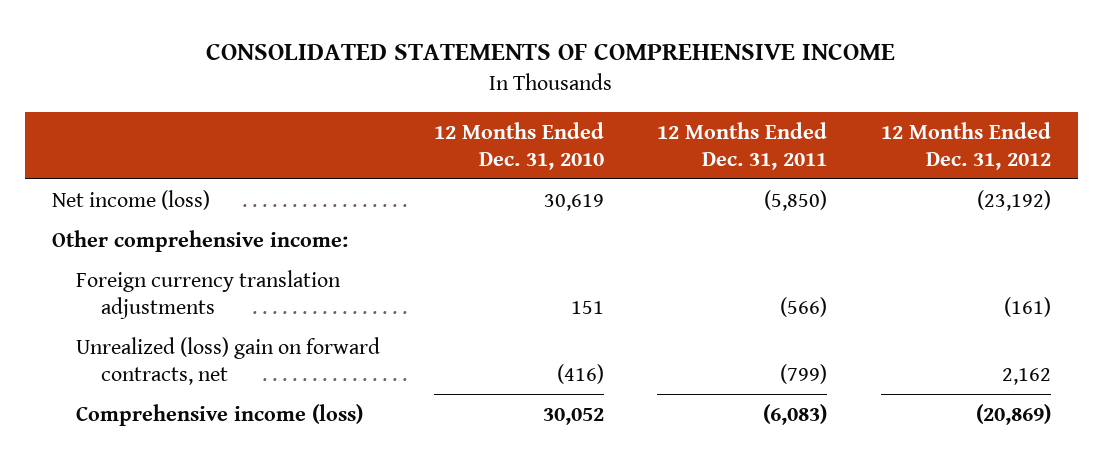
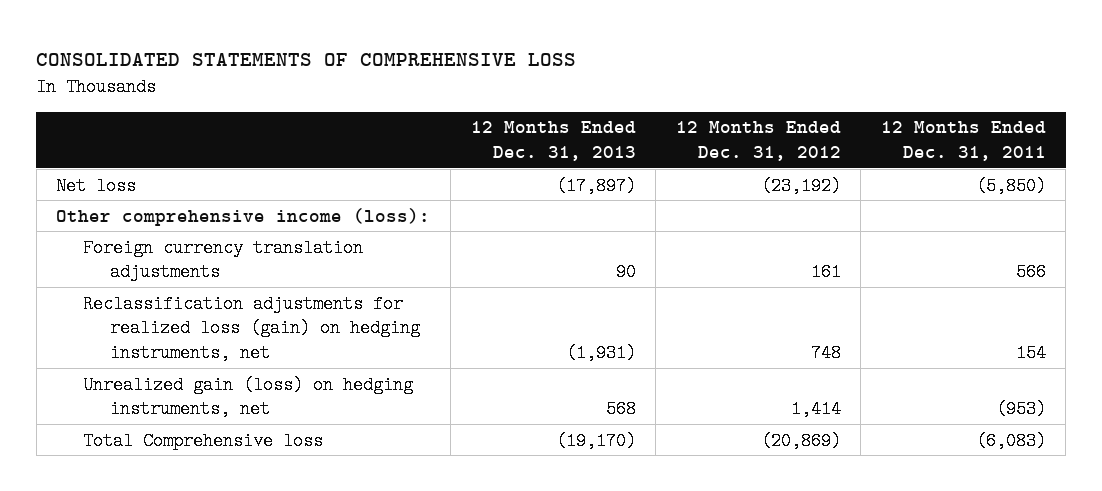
[206,42,896,60] CONSOLIDATED STATEMENTS OF COMPREHENSIVE INCOME -> [36,53,577,67] CONSOLIDATED STATEMENTS OF COMPREHENSIVE LOSS
[433,121,604,170] 12 Months Ended Dec. 31, 2010 -> none
none -> [470,121,636,161] 12 Months Ended Dec. 31, 2013
[51,189,210,210] Net income (loss) -> [56,176,137,195] Net loss
[51,229,348,252] Other comprehensive income: -> [56,207,431,226] Other comprehensive income (loss):
[780,296,828,317] (566) -> [1015,263,1046,282] 566
[1003,296,1051,317] (161) -> [810,263,841,282] 161
none -> [83,294,421,362] Reclassification adjustments for realized loss (gain) on hedging instruments, net
[76,336,381,385] Unrealized (loss) gain on forward contracts, net -> [83,375,414,419] Unrealized gain (loss) on hedging instruments, net
[780,363,828,384] (799) -> [995,400,1046,419] (953)
[1001,367,1051,385] 2,162 -> [790,400,841,419] 1,414
[76,403,364,426] Comprehensive income (loss) -> [83,431,324,450] Total Comprehensive loss

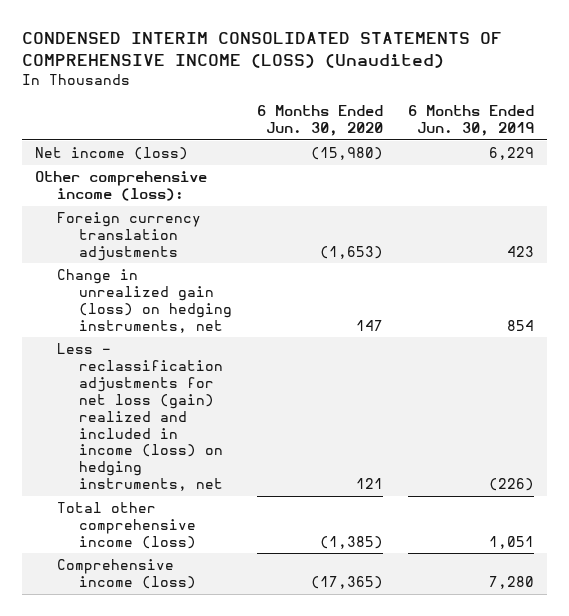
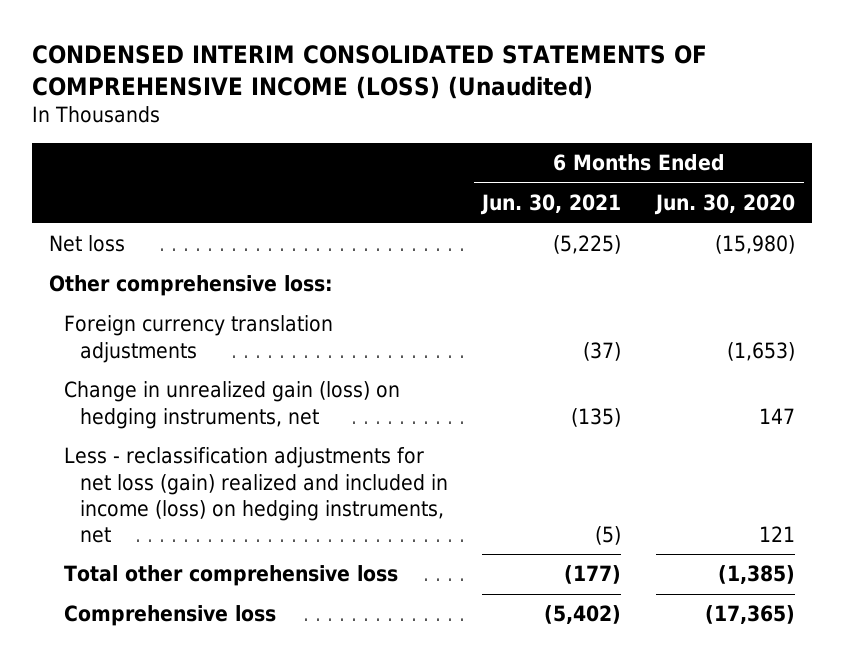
[408,105,535,137] 6 Months Ended Jun. 30, 2019 -> none
none -> [480,194,622,216] Jun. 30, 2021
[34,147,188,161] Net income (loss) -> [49,235,126,253] Net loss
[34,171,207,202] Other comprehensive income (loss): -> [49,275,334,297] Other comprehensive loss:
[57,502,197,549] Total other comprehensive income (loss) -> [64,565,399,587] Total other comprehensive loss
[57,559,197,590] Comprehensive income (loss) -> [64,605,277,627] Comprehensive loss

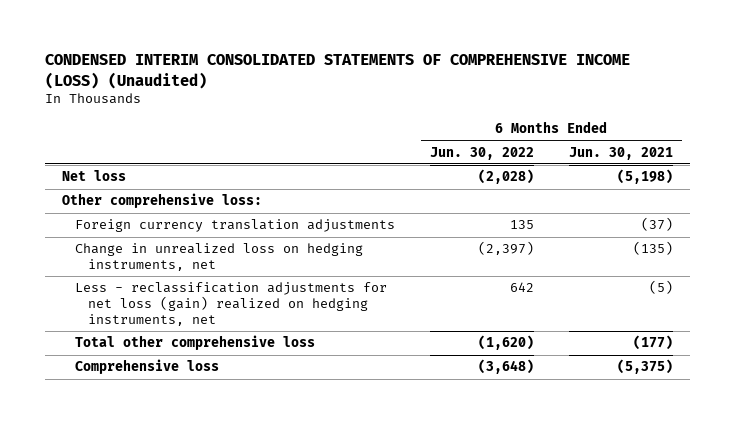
[654,194,796,216] Jun. 30, 2020 -> none
none -> [429,146,534,160] Jun. 30, 2022
[553,235,622,255] (5,225) -> [616,169,673,185] (5,198)
[64,381,401,429] Change in unrealized gain (loss) on hedging instruments, net -> [75,243,364,272] Change in unrealized loss on hedging instruments, net
[64,447,448,543] Less - reclassification adjustments for net loss (gain) realized and included in income (loss) on hedging instruments, net -> [75,282,388,326] Less - reclassification adjustments for net loss (gain) realized on hedging instruments, net
[544,605,622,625] (5,402) -> [616,359,673,375] (5,375)

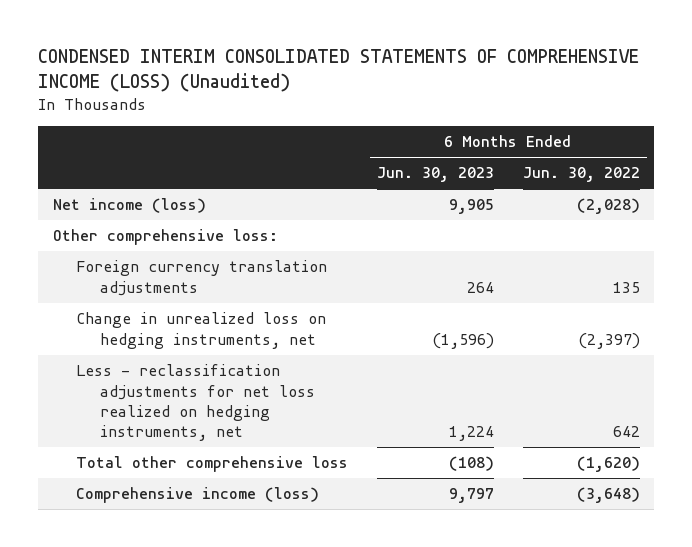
[568,146,673,160] Jun. 30, 2021 -> none
none -> [377,167,495,183] Jun. 30, 2023
[62,170,127,182] Net loss -> [52,198,206,214] Net income (loss)
[75,282,388,326] Less - reclassification adjustments for net loss (gain) realized on hedging instruments, net -> [76,364,316,442] Less - reclassification adjustments for net loss realized on hedging instruments, net
[75,359,220,375] Comprehensive loss -> [76,487,320,504] Comprehensive income (loss)

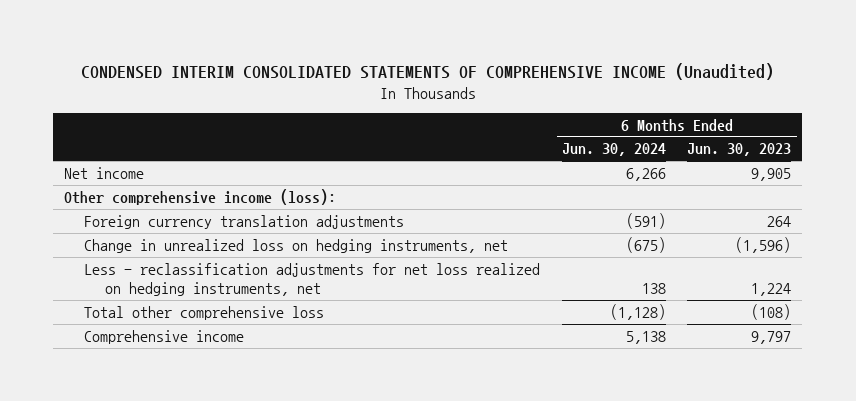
[38,49,640,93] CONDENSED INTERIM CONSOLIDATED STATEMENTS OF COMPREHENSIVE INCOME (LOSS) (Unaudited) -> [80,63,774,81] CONDENSED INTERIM CONSOLIDATED STATEMENTS OF COMPREHENSIVE INCOME (Unaudited)
[522,167,640,183] Jun. 30, 2022 -> none
none -> [561,143,666,157] Jun. 30, 2024
[52,198,206,214] Net income (loss) -> [64,166,145,179] Net income
[52,229,278,246] Other comprehensive loss: -> [64,188,337,205] Other comprehensive income (loss):
[76,487,320,504] Comprehensive income (loss) -> [84,329,245,344] Comprehensive income

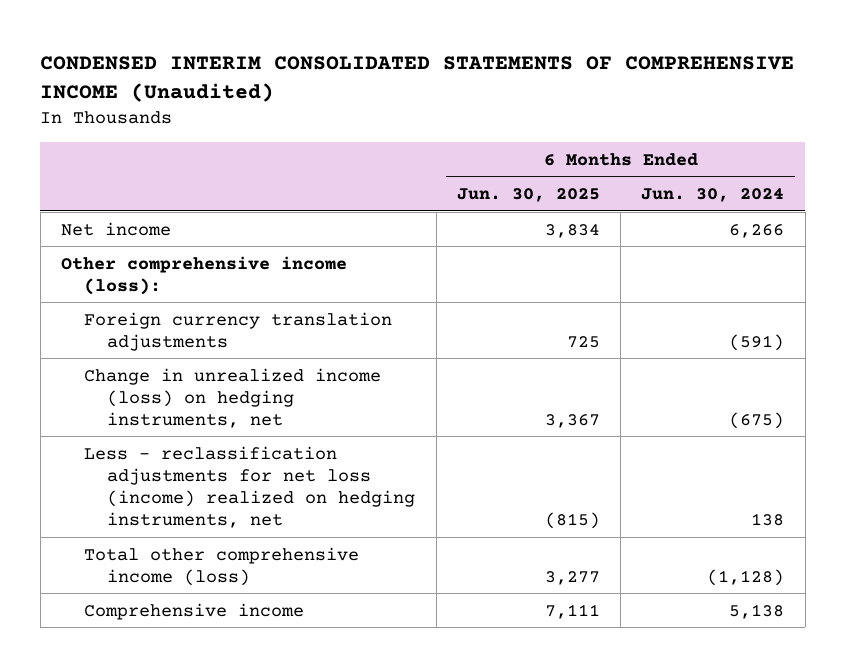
[687,143,792,157] Jun. 30, 2023 -> none
none -> [456,187,600,202] Jun. 30, 2025
[84,238,509,253] Change in unrealized loss on hedging instruments, net -> [84,367,382,428] Change in unrealized income (loss) on hedging instruments, net
[84,262,541,297] Less - reclassification adjustments for net loss realized on hedging instruments, net -> [84,445,416,528] Less - reclassification adjustments for net loss (income) realized on hedging instruments, net
[84,305,325,320] Total other comprehensive loss -> [84,546,360,586] Total other comprehensive income (loss)

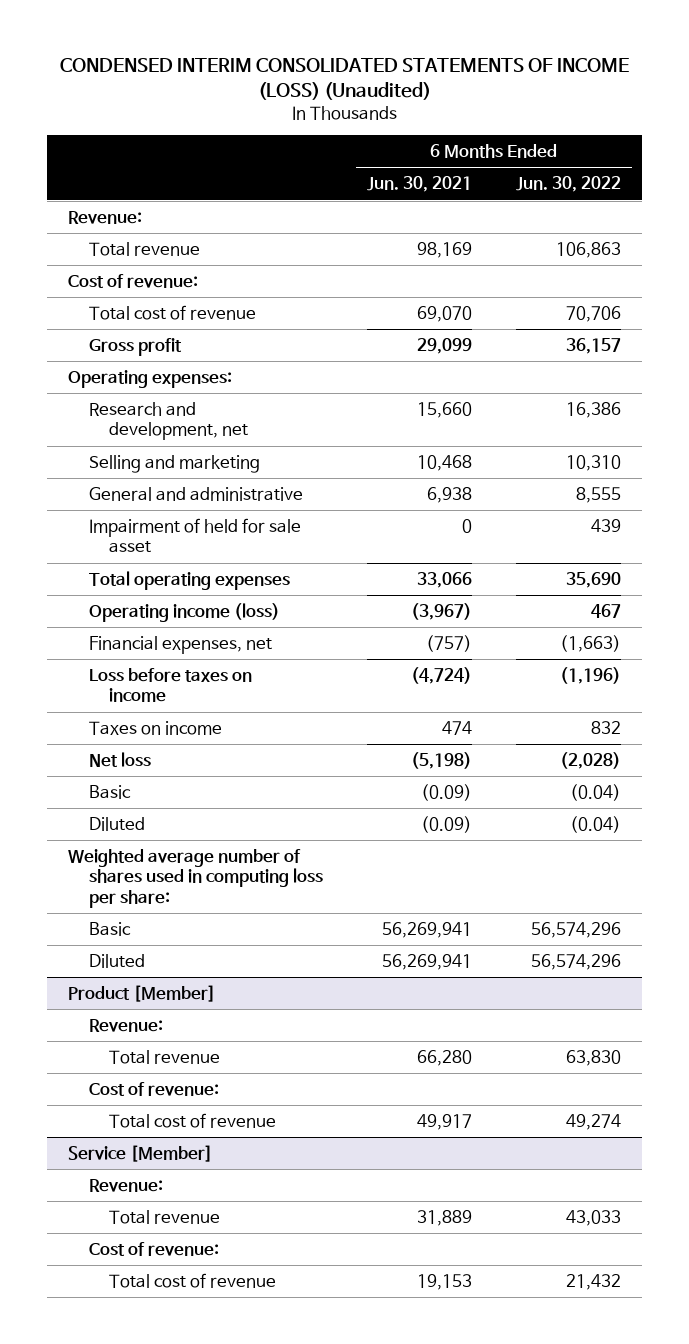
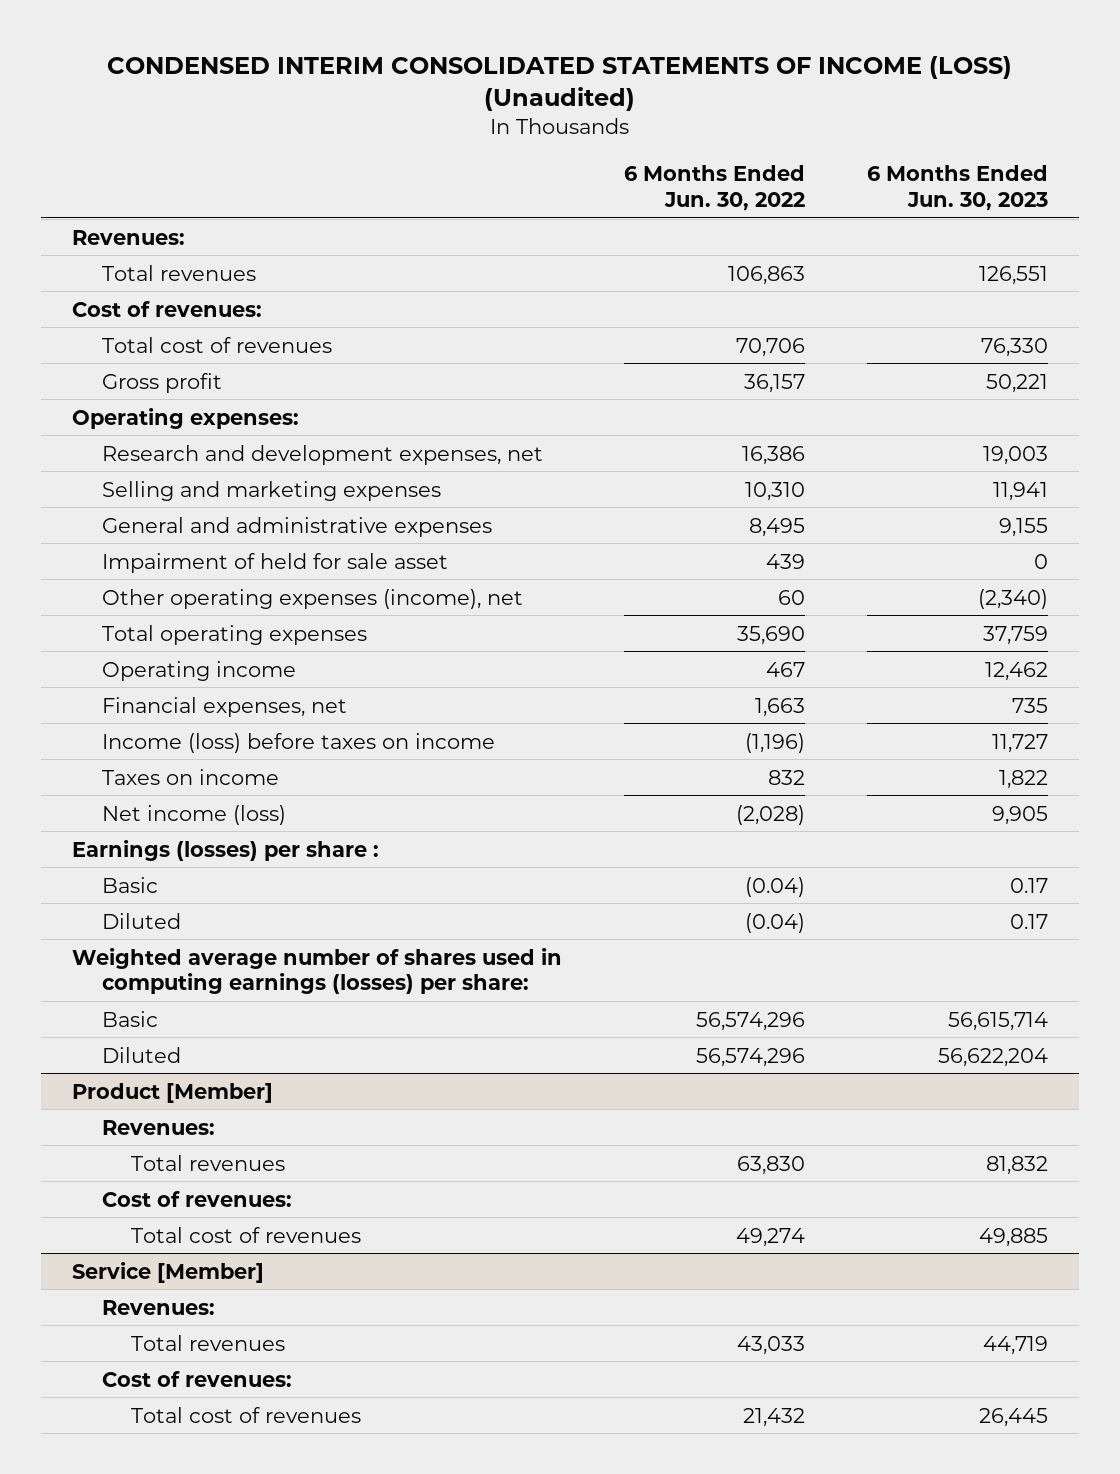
[366,176,472,193] Jun. 30, 2021 -> none
none -> [866,164,1048,211] 6 Months Ended Jun. 30, 2023
[68,210,143,224] Revenue: -> [71,229,185,245] Revenues:
[88,241,200,256] Total revenue -> [101,264,256,281] Total revenues
[68,273,199,288] Cost of revenue: -> [71,300,262,317] Cost of revenues:
[88,304,256,320] Total cost of revenue -> [101,336,332,353] Total cost of revenues
[88,401,249,441] Research and development, net -> [101,444,543,465] Research and development expenses, net
[88,454,260,473] Selling and marketing -> [101,480,441,501] Selling and marketing expenses
[88,486,303,501] General and administrative -> [101,516,492,537] General and administrative expenses
[575,486,621,503] 8,555 -> [748,517,805,537] 8,495
none -> [101,588,523,609] Other operating expenses (income), net
[88,602,280,622] Operating income (loss) -> [101,660,296,681] Operating income
[559,634,621,652] (1,663) -> [754,697,805,717] 1,663
[88,667,252,703] Loss before taxes on income -> [101,732,495,753] Income (loss) before taxes on income
[88,751,151,767] Net loss -> [101,804,286,825] Net income (loss)
none -> [71,839,379,861] Earnings (losses) per share :
[68,848,323,908] Weighted average number of shares used in computing loss per share: -> [71,947,562,995] Weighted average number of shares used in computing earnings (losses) per share:
[88,1018,163,1032] Revenue: -> [101,1119,215,1135] Revenues:
[109,1049,221,1064] Total revenue -> [131,1154,286,1171] Total revenues
[88,1081,219,1096] Cost of revenue: -> [101,1190,292,1207] Cost of revenues:
[109,1112,277,1128] Total cost of revenue -> [131,1226,362,1243] Total cost of revenues
[88,1178,163,1192] Revenue: -> [101,1299,215,1315] Revenues:
[109,1209,221,1224] Total revenue -> [131,1334,286,1351] Total revenues
[88,1241,219,1256] Cost of revenue: -> [101,1370,292,1387] Cost of revenues:
[109,1272,277,1288] Total cost of revenue -> [131,1406,362,1423] Total cost of revenues

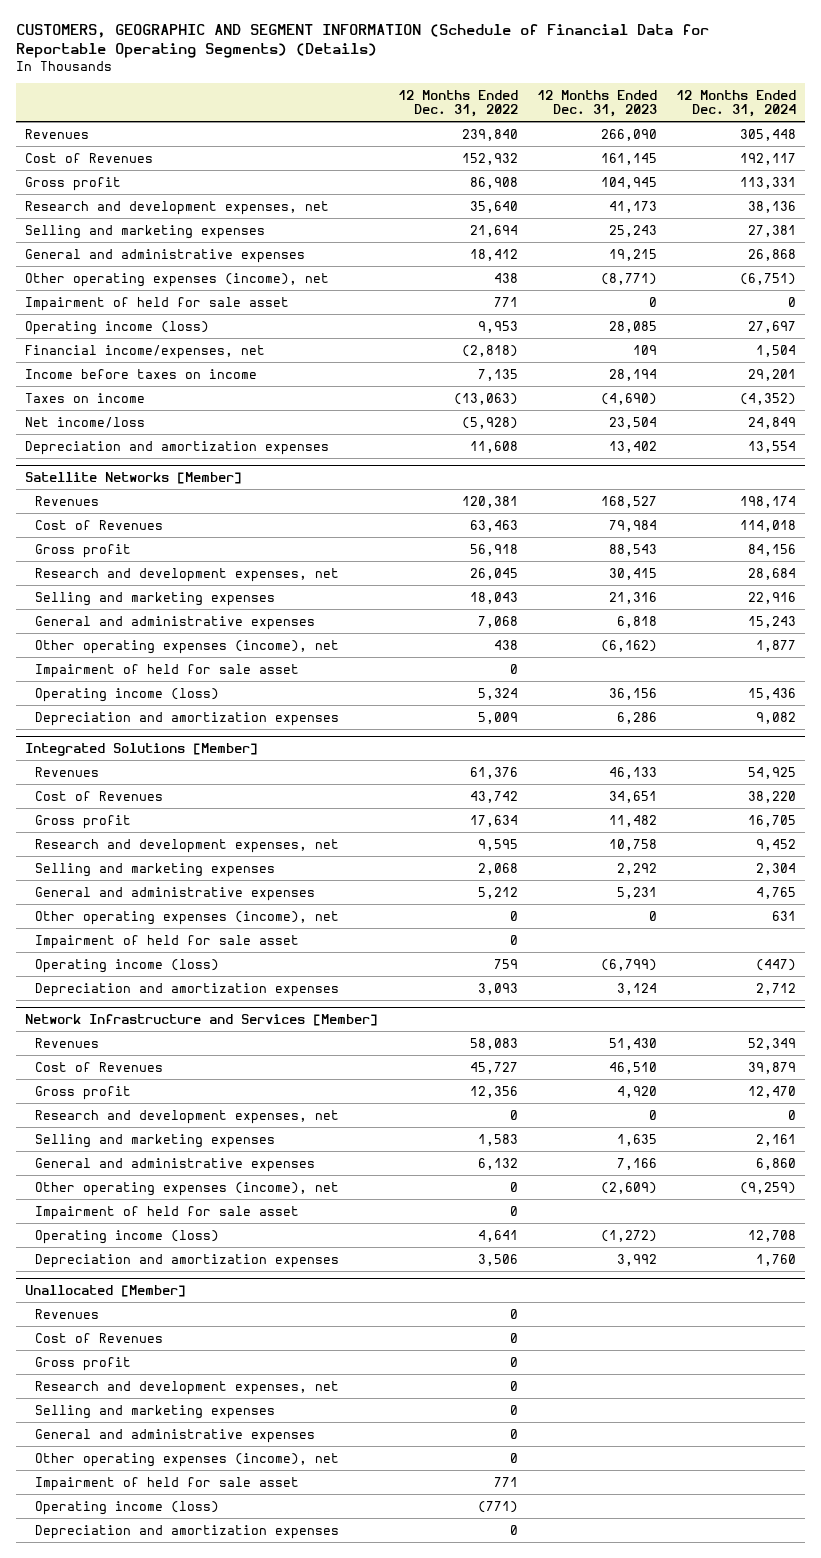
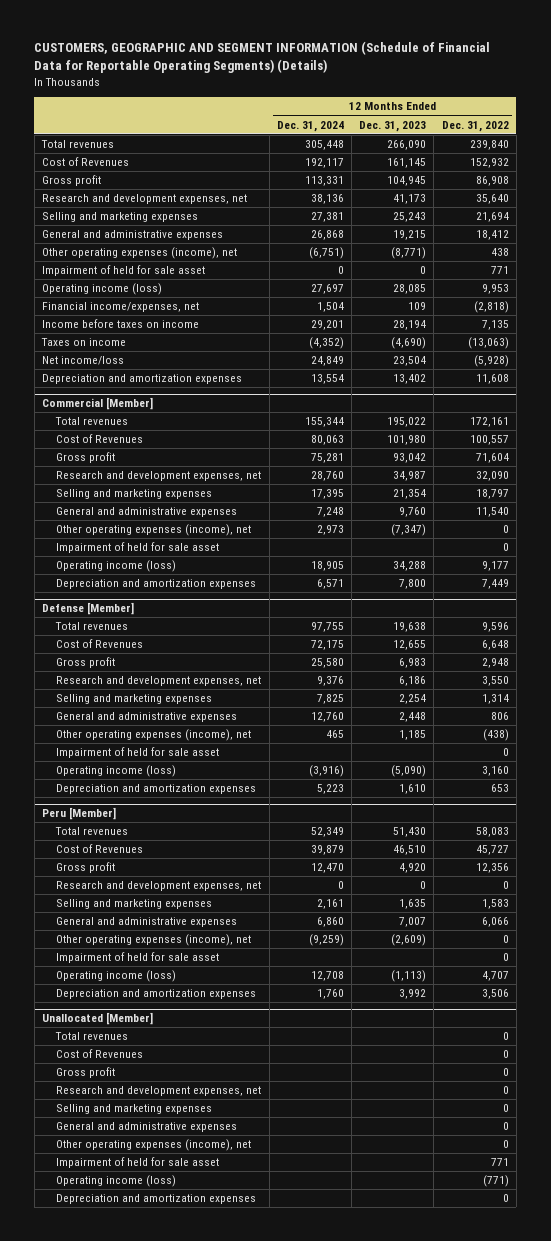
[25,128,90,139] Revenues -> [41,140,115,149] Total revenues
[25,471,243,484] Satellite Networks [Member] -> none
none -> [42,397,154,411] Commercial [Member]
[35,495,100,506] Revenues -> [55,417,129,426] Total revenues
[461,495,518,508] 120,381 -> [469,417,509,428] 172,161
[600,495,657,508] 168,527 -> [387,417,427,428] 195,022
[739,495,796,508] 198,174 -> [304,417,344,428] 155,344
[469,519,518,532] 63,463 -> [469,435,509,446] 100,557
[608,519,657,532] 79,984 -> [387,435,427,446] 101,980
[739,519,796,532] 114,018 -> [310,435,344,446] 80,063
[469,543,518,556] 56,918 -> [475,453,509,464] 71,604
[608,543,657,556] 88,543 -> [393,453,427,464] 93,042
[747,543,796,556] 84,156 -> [310,453,344,464] 75,281
[469,567,518,580] 26,045 -> [475,471,509,482] 32,090
[608,567,657,580] 30,415 -> [393,471,427,482] 34,987
[747,567,796,580] 28,684 -> [310,471,344,482] 28,760
[469,591,518,604] 18,043 -> [475,489,509,500] 18,797
[608,591,657,604] 21,316 -> [393,489,427,500] 21,354
[747,591,796,604] 22,916 -> [310,489,344,500] 17,395
[477,615,518,628] 7,068 -> [475,507,509,518] 11,540
[616,615,657,628] 6,818 -> [399,507,427,518] 9,760
[747,615,796,628] 15,243 -> [316,507,344,518] 7,248
[493,639,518,650] 438 -> [502,525,509,534] 0
[600,639,657,652] (6,162) -> [391,524,427,537] (7,347)
[755,639,796,652] 1,877 -> [316,525,344,536] 2,973
[25,742,259,756] Integrated Solutions [Member] -> none
[477,687,518,700] 5,324 -> [481,561,509,572] 9,177
[608,687,657,700] 36,156 -> [393,561,427,572] 34,288
[747,687,796,700] 15,436 -> [310,561,344,572] 18,905
[477,711,518,724] 5,009 -> [481,579,509,590] 7,449
[616,711,657,724] 6,286 -> [399,579,427,590] 7,800
[755,711,796,724] 9,082 -> [316,579,344,590] 6,571
none -> [42,602,135,616] Defense [Member]
[35,766,100,777] Revenues -> [55,622,129,631] Total revenues
[469,766,518,779] 61,376 -> [481,622,509,633] 9,596
[608,766,657,779] 46,133 -> [393,622,427,633] 19,638
[747,766,796,779] 54,925 -> [310,622,344,633] 97,755
[469,790,518,803] 43,742 -> [481,640,509,651] 6,648
[608,790,657,803] 34,651 -> [393,640,427,651] 12,655
[747,790,796,803] 38,220 -> [310,640,344,651] 72,175
[469,814,518,827] 17,634 -> [481,658,509,669] 2,948
[608,814,657,827] 11,482 -> [399,658,427,669] 6,983
[747,814,796,827] 16,705 -> [310,658,344,669] 25,580
[477,838,518,851] 9,595 -> [481,676,509,687] 3,550
[608,838,657,851] 10,758 -> [399,676,427,687] 6,186
[755,838,796,851] 9,452 -> [316,676,344,687] 9,376
[477,862,518,875] 2,068 -> [481,694,509,705] 1,314
[616,862,657,875] 2,292 -> [399,694,427,705] 2,254
[755,862,796,875] 2,304 -> [316,694,344,705] 7,825
[477,886,518,899] 5,212 -> [490,712,509,721] 806
[616,886,657,899] 5,231 -> [399,712,427,723] 2,448
[755,886,796,899] 4,765 -> [310,712,344,723] 12,760
[509,910,518,921] 0 -> [482,729,509,742] (438)
[648,910,657,921] 0 -> [399,730,427,741] 1,185
[771,910,796,921] 631 -> [325,730,344,739] 465
[25,1013,379,1026] Network Infrastructure and Services [Member] -> none
[493,958,518,969] 759 -> [481,766,509,777] 3,160
[600,958,657,971] (6,799) -> [391,765,427,778] (5,090)
[755,958,796,971] (447) -> [308,765,344,778] (3,916)
[477,982,518,995] 3,093 -> [490,784,509,793] 653
[616,982,657,995] 3,124 -> [399,784,427,795] 1,610
[755,982,796,995] 2,712 -> [316,784,344,795] 5,223
none -> [42,807,117,821] Peru [Member]
[35,1037,100,1048] Revenues -> [55,827,129,836] Total revenues
[477,1157,518,1170] 6,132 -> [481,917,509,928] 6,066
[616,1157,657,1170] 7,166 -> [399,917,427,928] 7,007
[477,1229,518,1242] 4,641 -> [481,971,509,982] 4,707
[600,1229,657,1242] (1,272) -> [391,970,427,983] (1,113)
[35,1308,100,1319] Revenues -> [55,1032,129,1041] Total revenues

